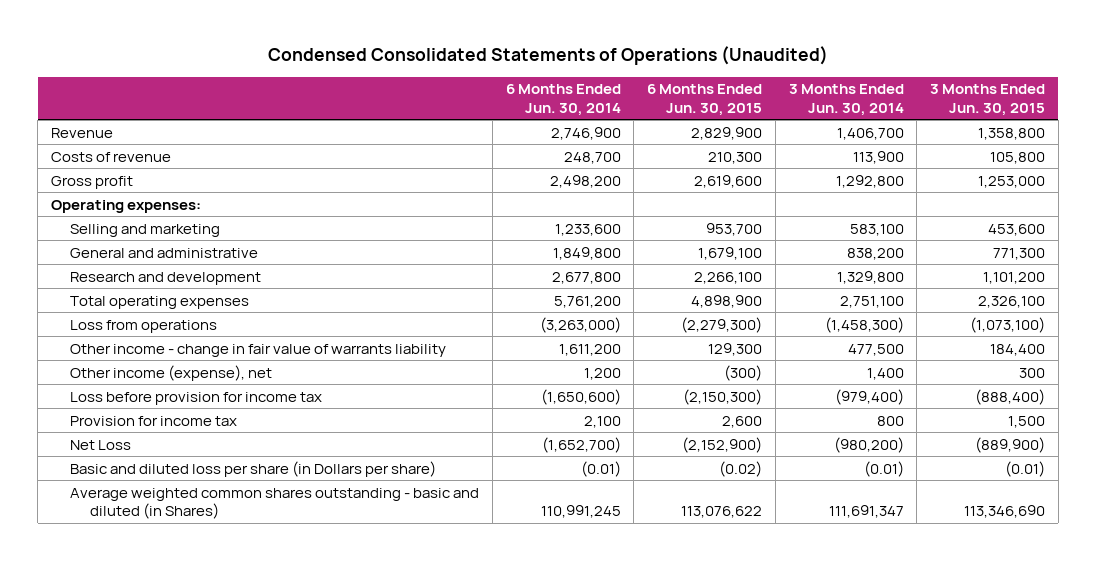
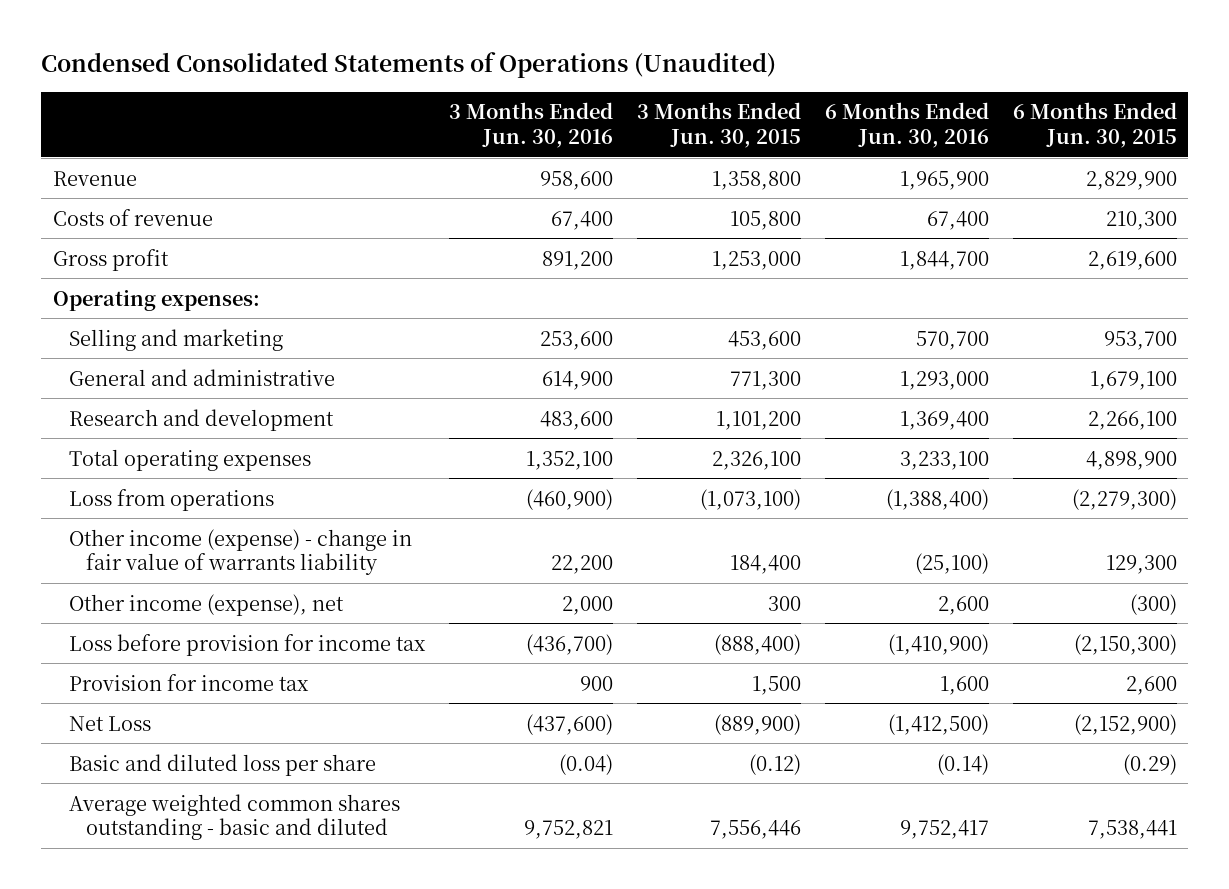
[505,84,621,116] 6 Months Ended Jun. 30, 2014 -> none
[788,84,904,116] 3 Months Ended Jun. 30, 2014 -> none
none -> [449,102,614,148] 3 Months Ended Jun. 30, 2016
none -> [824,102,989,148] 6 Months Ended Jun. 30, 2016
[70,343,447,357] Other income - change in fair value of warrants liability -> [69,528,413,576] Other income (expense) - change in fair value of warrants liability
[70,460,437,477] Basic and diluted loss per share (in Dollars per share) -> [69,753,377,776] Basic and diluted loss per share
[719,460,763,477] (0.02) -> [1122,753,1177,775] (0.29)
[1005,460,1046,477] (0.01) -> [748,753,801,775] (0.12)
[70,487,480,519] Average weighted common shares outstanding - basic and diluted (in Shares) -> [69,793,401,841] Average weighted common shares outstanding - basic and diluted
[681,505,763,518] 113,076,622 -> [1087,820,1177,840] 7,538,441
[964,504,1046,518] 113,346,690 -> [709,820,801,840] 7,556,446

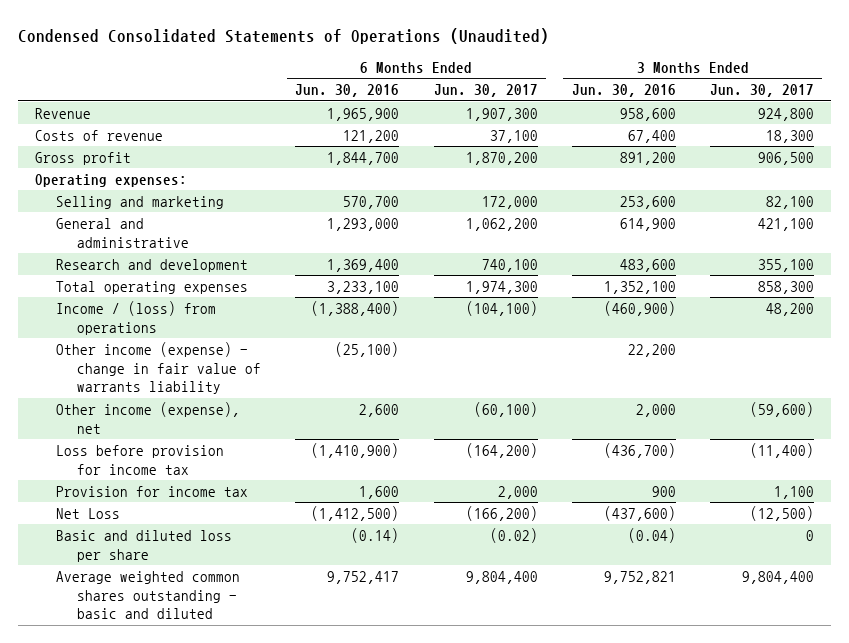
[636,102,801,148] 3 Months Ended Jun. 30, 2015 -> none
[1012,102,1177,148] 6 Months Ended Jun. 30, 2015 -> none
none -> [433,84,538,98] Jun. 30, 2017
none -> [709,84,814,98] Jun. 30, 2017
[926,210,989,230] 67,400 -> [343,129,400,143] 121,200
[69,488,275,511] Loss from operations -> [56,300,217,335] Income / (loss) from operations

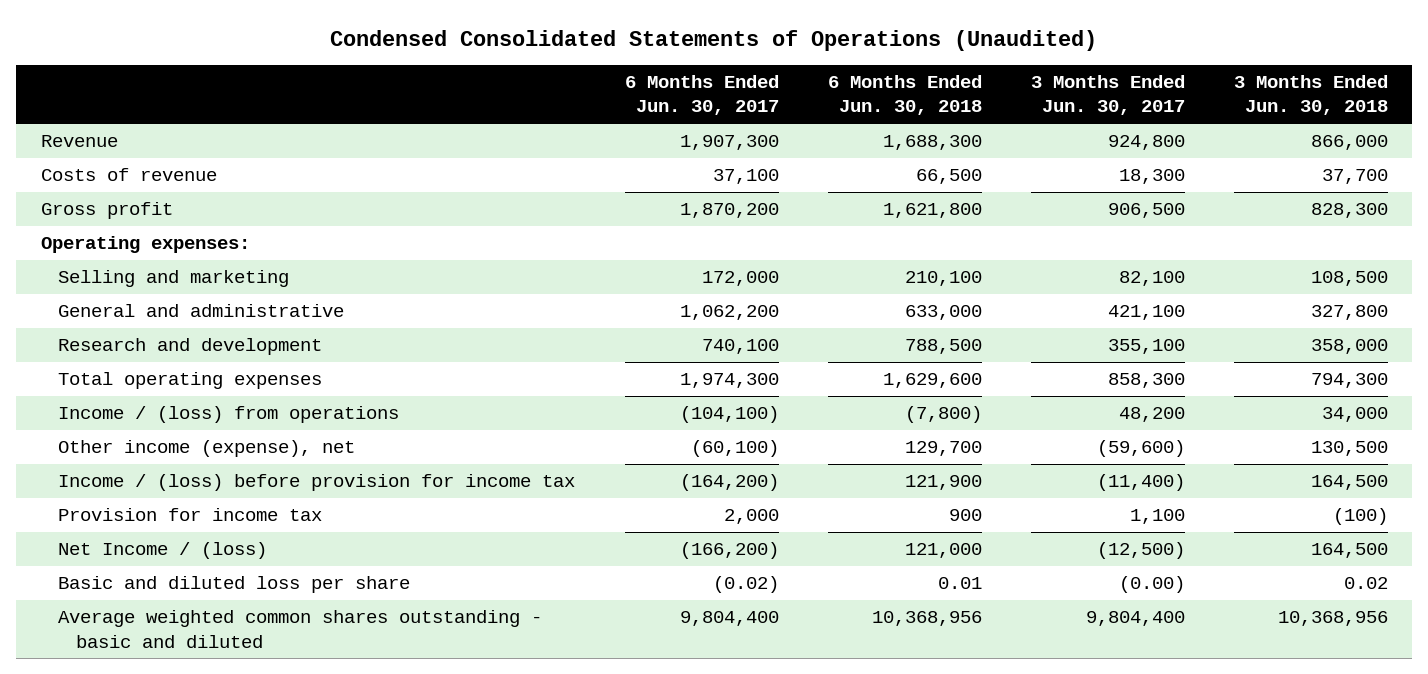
[295,84,400,98] Jun. 30, 2016 -> none
[571,84,676,98] Jun. 30, 2016 -> none
none -> [827,75,982,116] 6 Months Ended Jun. 30, 2018
none -> [1233,75,1388,116] 3 Months Ended Jun. 30, 2018
[56,341,262,395] Other income (expense) - change in fair value of warrants liability -> none
[56,444,225,475] Loss before provision for income tax -> [58,474,576,492] Income / (loss) before provision for income tax
[56,507,121,519] Net Loss -> [58,542,268,560] Net Income / (loss)
[805,529,814,541] 0 -> [1118,576,1185,594] (0.00)

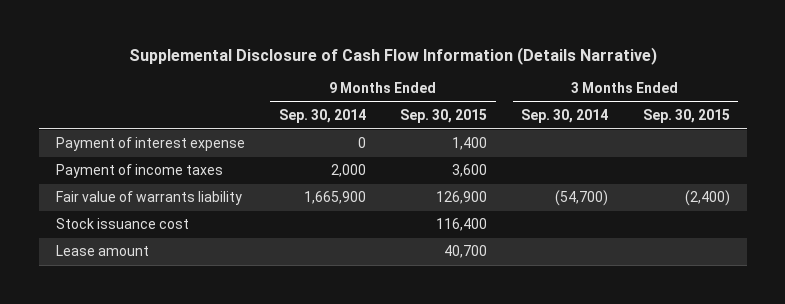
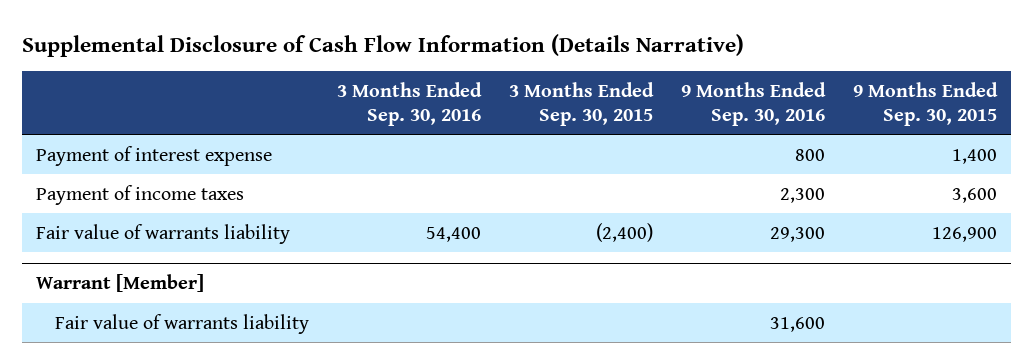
[279,109,367,124] Sep. 30, 2014 -> none
[521,109,609,124] Sep. 30, 2014 -> none
none -> [337,82,483,126] 3 Months Ended Sep. 30, 2016
none -> [681,82,827,126] 9 Months Ended Sep. 30, 2016
[55,218,189,230] Stock issuance cost -> none
[55,245,149,257] Lease amount -> none
none -> [35,274,204,293] Warrant [Member]
none -> [55,313,310,334] Fair value of warrants liability

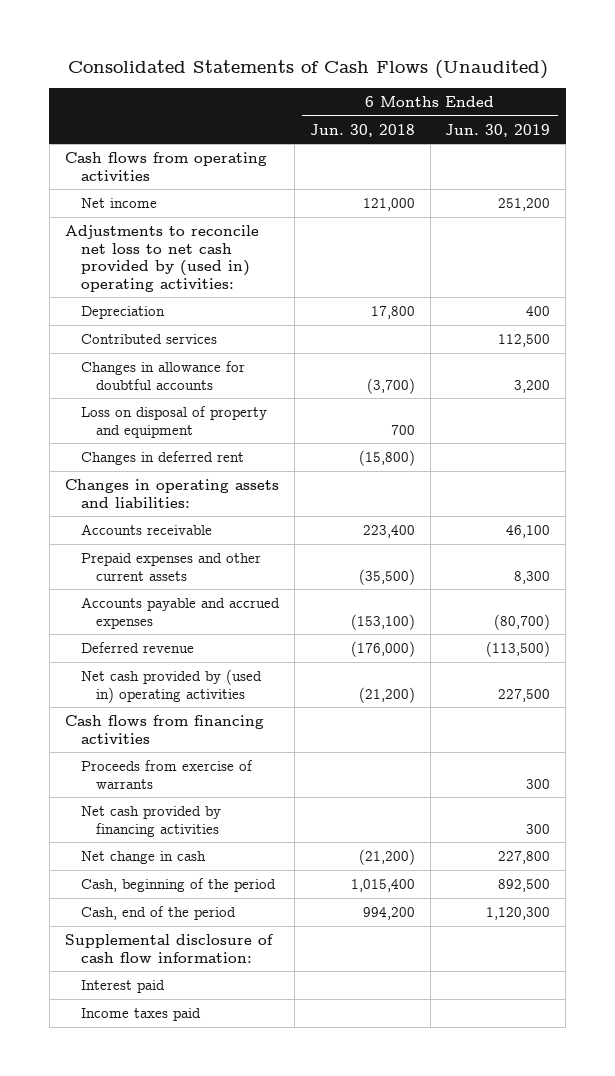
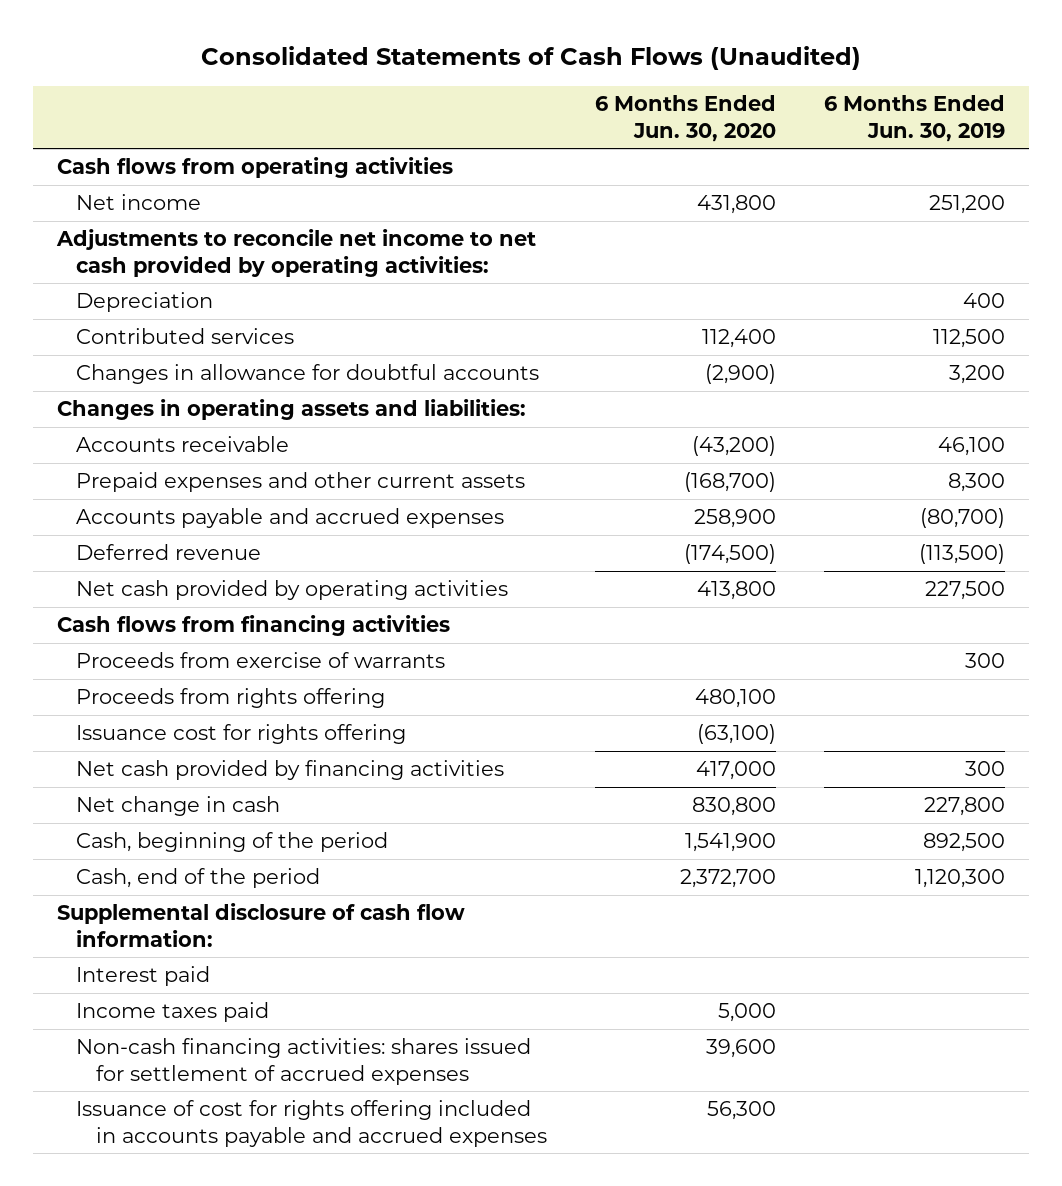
[309,123,415,137] Jun. 30, 2018 -> none
none -> [595,94,777,142] 6 Months Ended Jun. 30, 2020
[64,224,259,292] Adjustments to reconcile net loss to net cash provided by (used in) operating activities: -> [55,229,536,277] Adjustments to reconcile net income to net cash provided by operating activities:
[80,405,267,438] Loss on disposal of property and equipment -> none
[80,450,244,465] Changes in deferred rent -> none
[80,668,262,703] Net cash provided by (used in) operating activities -> [76,580,509,601] Net cash provided by operating activities
none -> [76,688,386,709] Proceeds from rights offering
none -> [76,724,407,745] Issuance cost for rights offering
none -> [76,1038,532,1085] Non-cash financing activities: shares issued for settlement of accrued expenses
none -> [76,1100,548,1147] Issuance of cost for rights offering included in accounts payable and accrued expenses

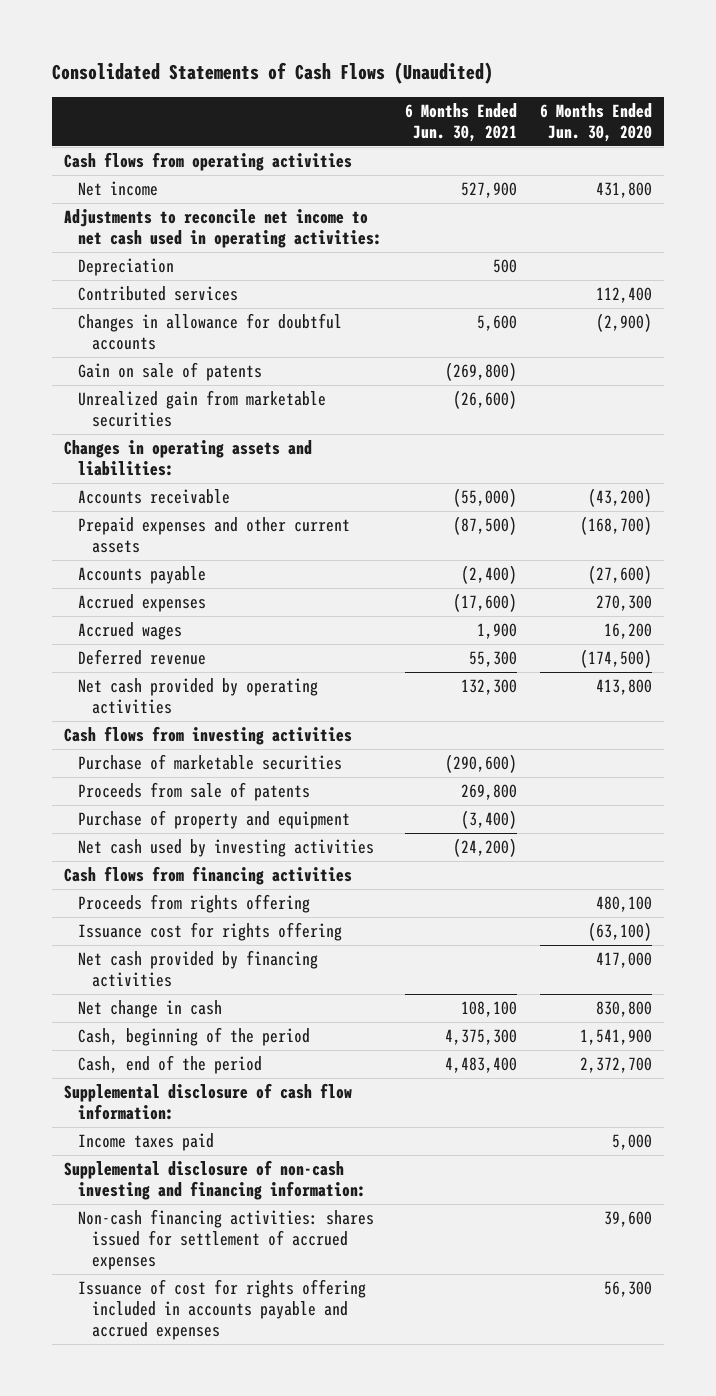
[824,94,1006,142] 6 Months Ended Jun. 30, 2019 -> none
none -> [405,102,518,142] 6 Months Ended Jun. 30, 2021
[55,229,536,277] Adjustments to reconcile net income to net cash provided by operating activities: -> [63,209,383,249] Adjustments to reconcile net income to net cash used in operating activities:
none -> [78,362,263,382] Gain on sale of patents
none -> [78,390,327,428] Unrealized gain from marketable securities
[76,508,505,529] Accounts payable and accrued expenses -> none
none -> [78,566,207,585] Accounts payable
none -> [78,594,207,613] Accrued expenses
none -> [78,622,183,641] Accrued wages
none -> [63,726,352,746] Cash flows from investing activities
none -> [78,754,343,771] Purchase of marketable securities
none -> [78,782,311,802] Proceeds from sale of patents
none -> [78,810,351,830] Purchase of property and equipment
none -> [78,839,375,858] Net cash used by investing activities
[76,652,446,669] Proceeds from exercise of warrants -> none
[76,966,211,987] Interest paid -> none
none -> [63,1160,367,1201] Supplemental disclosure of non-cash investing and financing information:

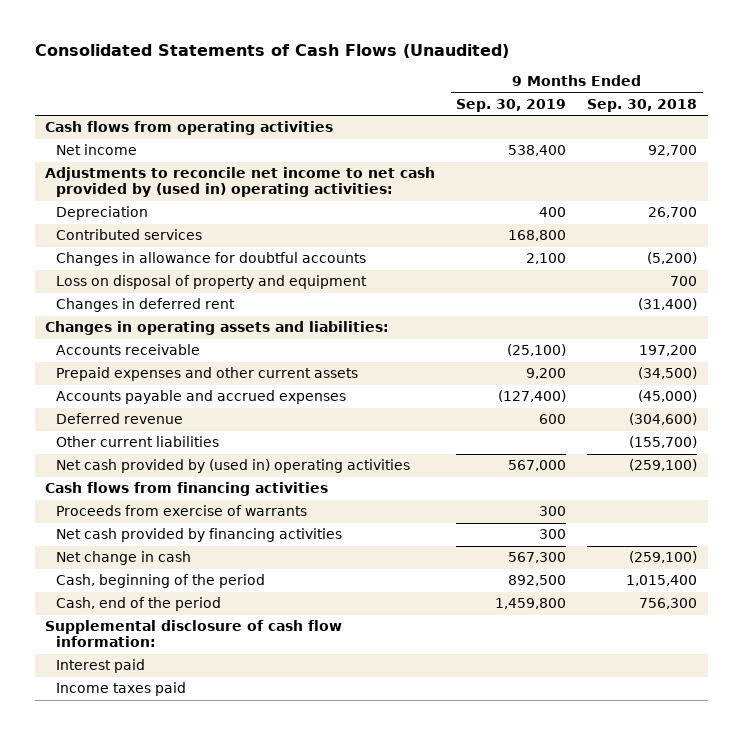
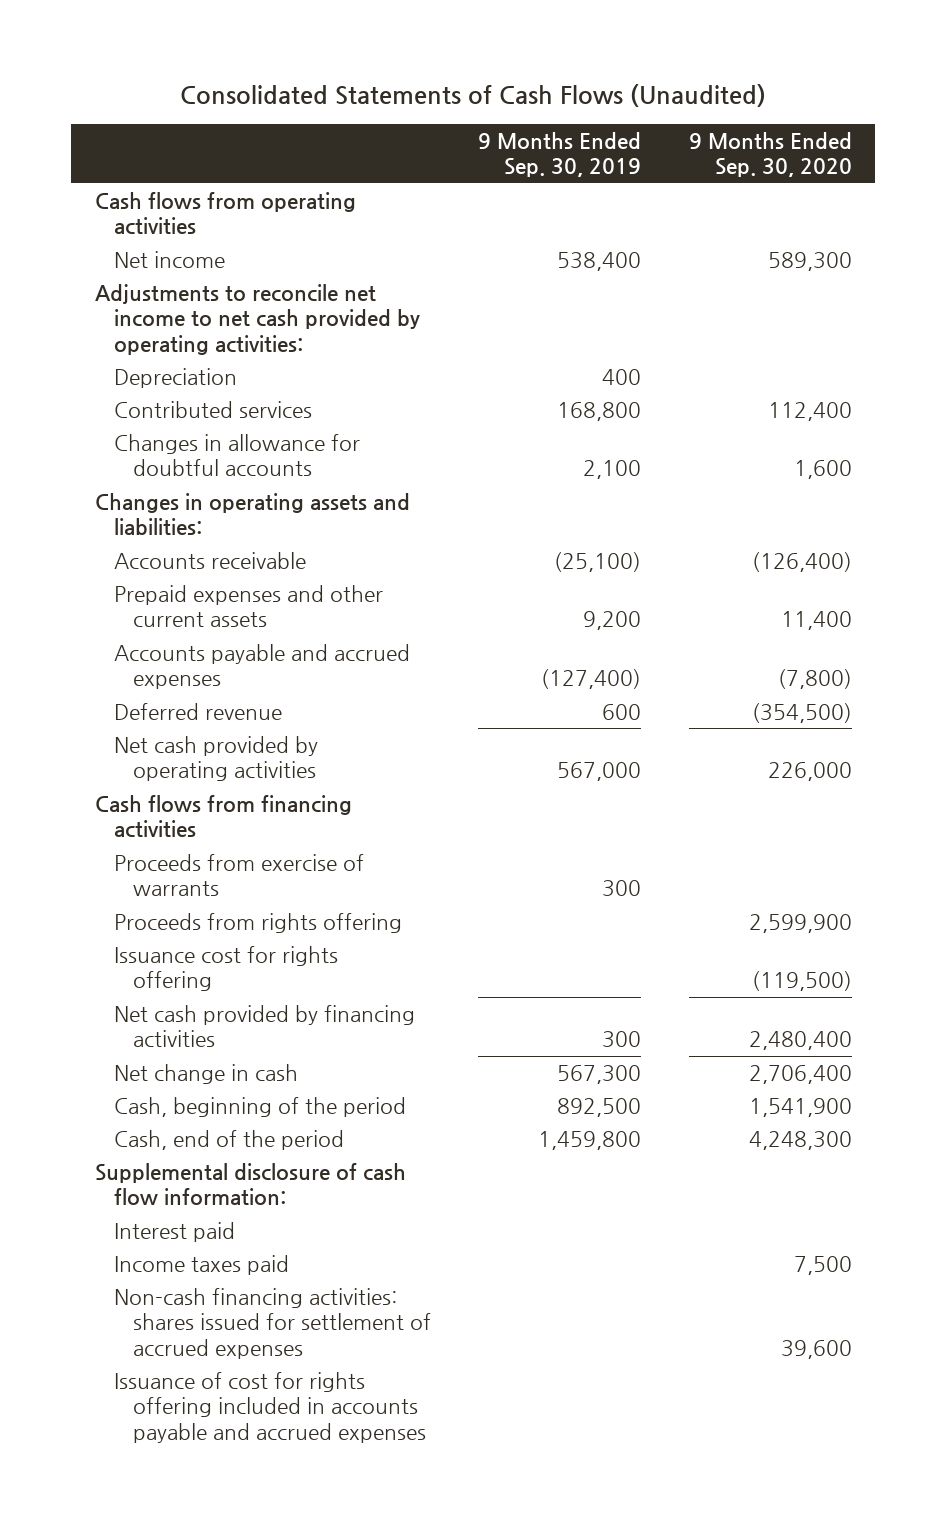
[587,98,698,112] Sep. 30, 2018 -> none
none -> [688,131,852,178] 9 Months Ended Sep. 30, 2020
[45,167,436,198] Adjustments to reconcile net income to net cash provided by (used in) operating activities: -> [94,283,421,355] Adjustments to reconcile net income to net cash provided by operating activities:
[56,275,368,290] Loss on disposal of property and equipment -> none
[56,298,236,313] Changes in deferred rent -> none
[56,436,220,448] Other current liabilities -> none
[56,459,411,474] Net cash provided by (used in) operating activities -> [114,735,319,782] Net cash provided by operating activities
none -> [114,912,403,933] Proceeds from rights offering
none -> [114,945,339,992] Issuance cost for rights offering
none -> [114,1287,432,1359] Non-cash financing activities: shares issued for settlement of accrued expenses
none -> [114,1371,427,1443] Issuance of cost for rights offering included in accounts payable and accrued expenses

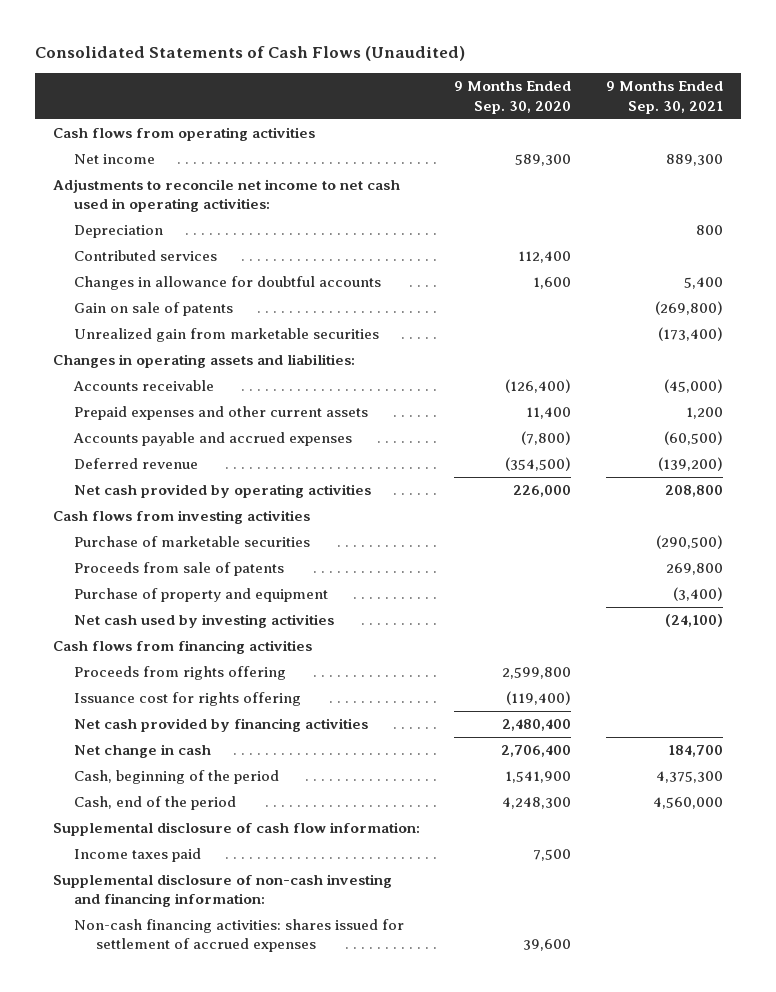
[478,131,642,178] 9 Months Ended Sep. 30, 2019 -> none
none -> [606,81,724,114] 9 Months Ended Sep. 30, 2021
[94,283,421,355] Adjustments to reconcile net income to net cash provided by operating activities: -> [52,179,400,213] Adjustments to reconcile net income to net cash used in operating activities:
none -> [74,302,234,317] Gain on sale of patents
none -> [74,328,380,343] Unrealized gain from marketable securities
none -> [52,510,310,525] Cash flows from investing activities
none -> [74,536,311,548] Purchase of marketable securities
none -> [74,562,285,577] Proceeds from sale of patents
none -> [74,588,329,603] Purchase of property and equipment
none -> [74,614,335,629] Net cash used by investing activities
[114,853,365,897] Proceeds from exercise of warrants -> none
[748,913,852,933] 2,599,900 -> [502,667,572,680] 2,599,800
[751,971,852,992] (119,500) -> [506,691,572,706] (119,400)
[114,1221,236,1242] Interest paid -> none
none -> [52,874,392,908] Supplemental disclosure of non-cash investing and financing information:
[114,1371,427,1443] Issuance of cost for rights offering included in accounts payable and accrued expenses -> none

